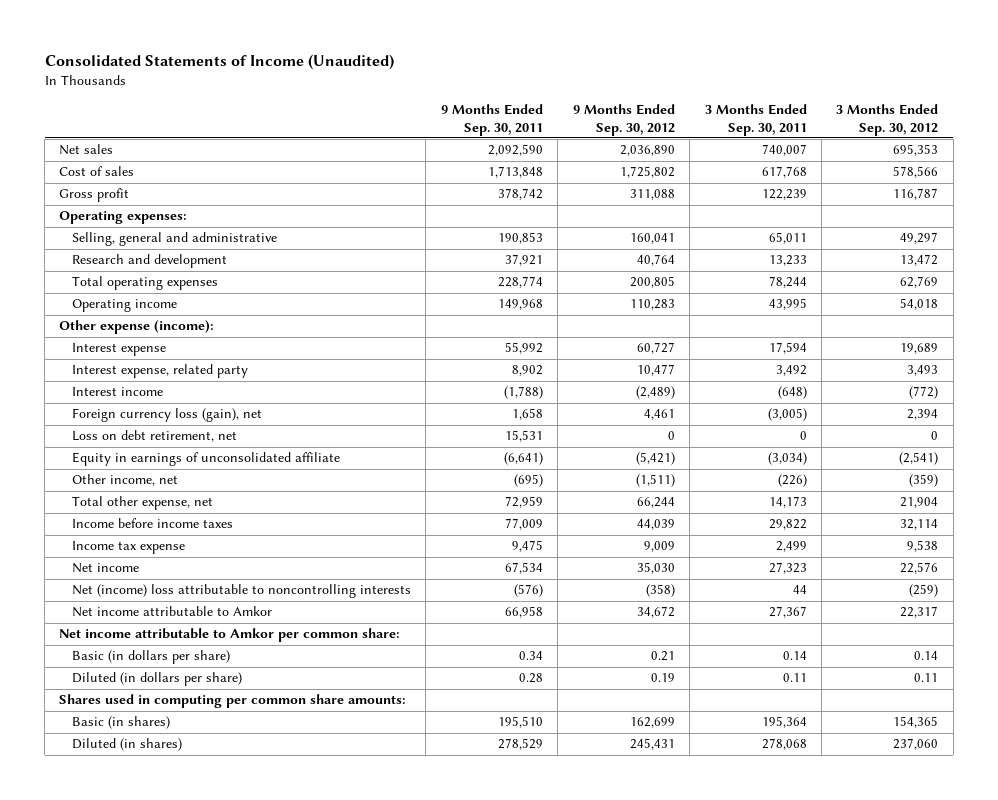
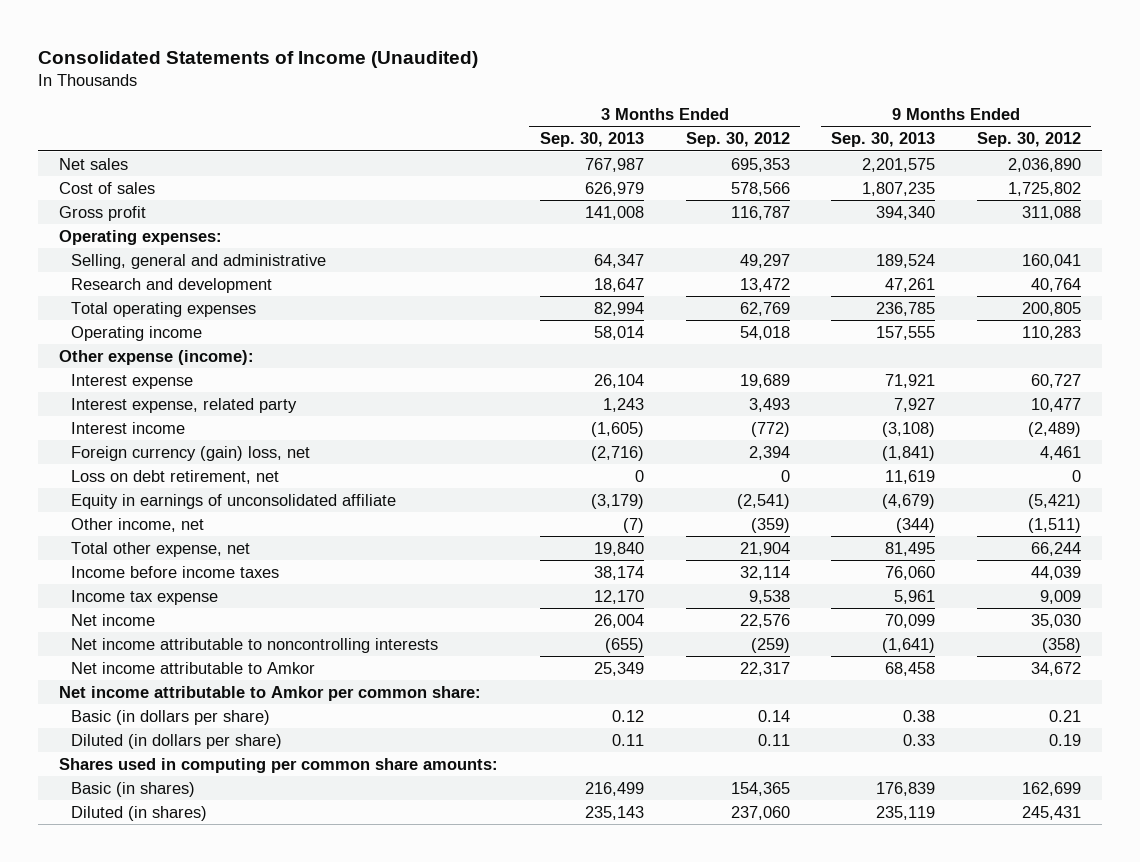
[440,104,543,136] 9 Months Ended Sep. 30, 2011 -> none
[704,104,807,136] 3 Months Ended Sep. 30, 2011 -> none
none -> [539,132,644,148] Sep. 30, 2013
none -> [831,132,936,148] Sep. 30, 2013
[72,408,263,423] Foreign currency loss (gain), net -> [70,445,310,461] Foreign currency (gain) loss, net
[72,584,412,599] Net (income) loss attributable to noncontrolling interests -> [70,637,438,653] Net income attributable to noncontrolling interests

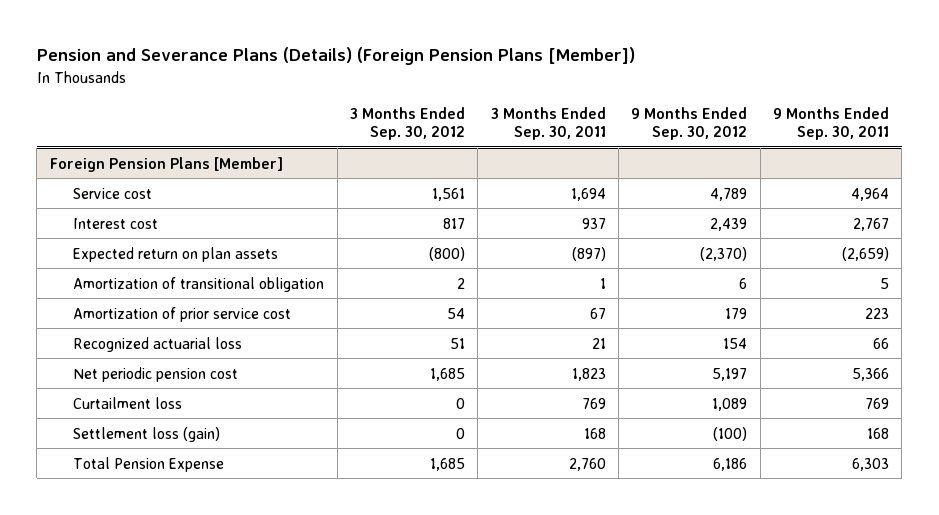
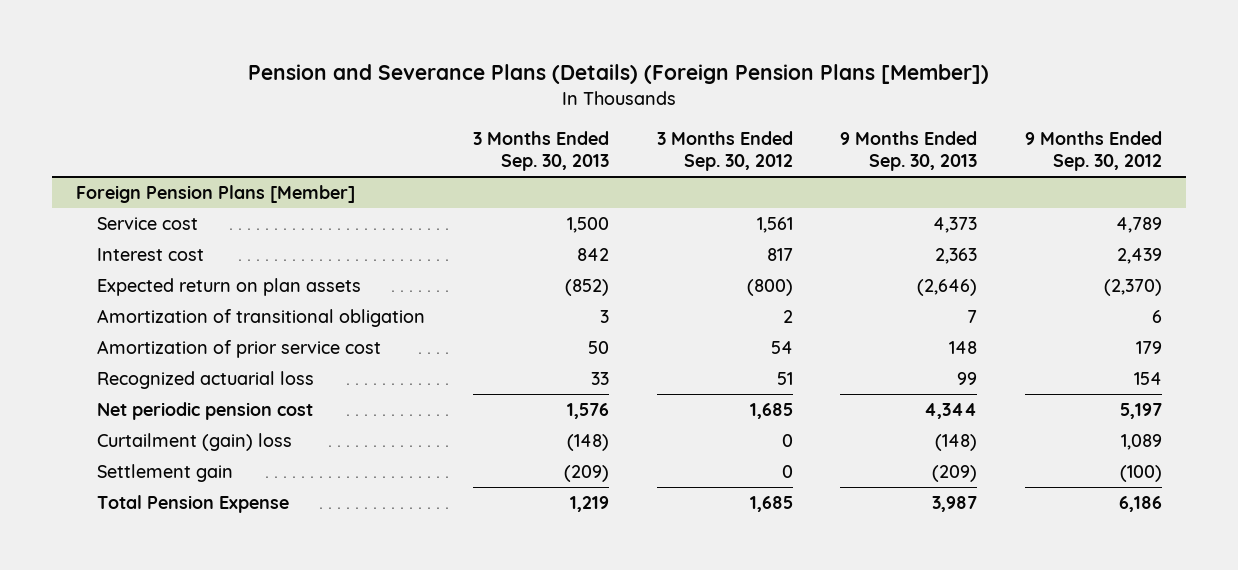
[490,106,606,141] 3 Months Ended Sep. 30, 2011 -> none
[772,106,889,141] 9 Months Ended Sep. 30, 2011 -> none
none -> [472,131,609,171] 3 Months Ended Sep. 30, 2013
none -> [840,131,978,171] 9 Months Ended Sep. 30, 2013
[73,396,183,409] Curtailment loss -> [97,432,293,451] Curtailment (gain) loss
[73,426,221,442] Settlement loss (gain) -> [97,463,234,482] Settlement gain

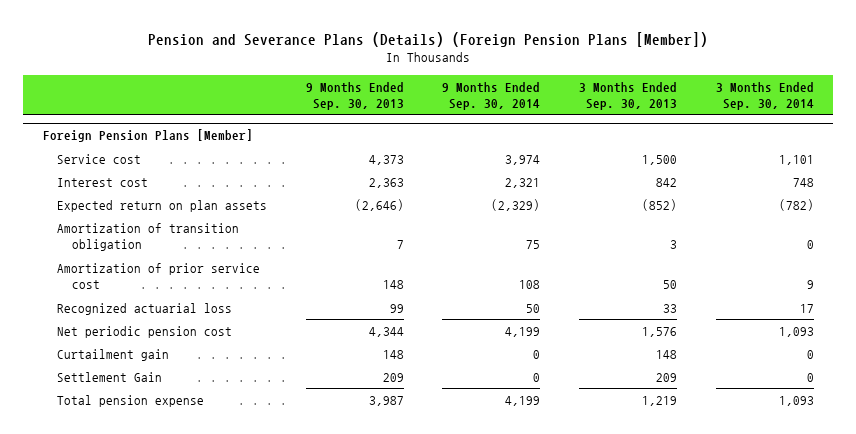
[656,131,793,171] 3 Months Ended Sep. 30, 2012 -> none
[1024,131,1162,171] 9 Months Ended Sep. 30, 2012 -> none
none -> [442,81,541,110] 9 Months Ended Sep. 30, 2014
none -> [715,81,814,110] 3 Months Ended Sep. 30, 2014
[97,308,426,327] Amortization of transitional obligation -> [57,222,240,252] Amortization of transition obligation
[97,432,293,451] Curtailment (gain) loss -> [57,348,170,361] Curtailment gain
[566,433,609,451] (148) -> [655,349,677,359] 148
[935,433,978,451] (148) -> [382,349,404,359] 148
[97,463,234,482] Settlement gain -> [57,371,163,382] Settlement Gain
[563,464,609,482] (209) -> [655,372,677,382] 209
[932,464,978,482] (209) -> [382,372,404,382] 209
[97,494,290,513] Total Pension Expense -> [57,394,205,407] Total pension expense

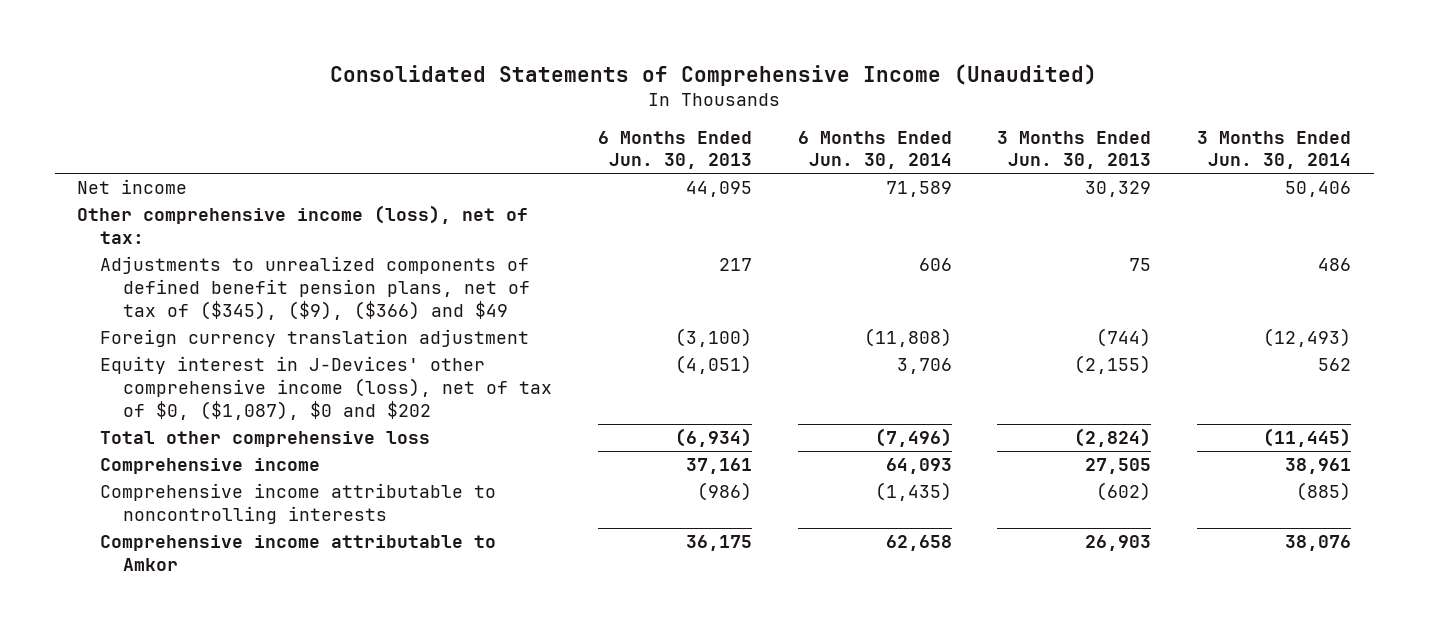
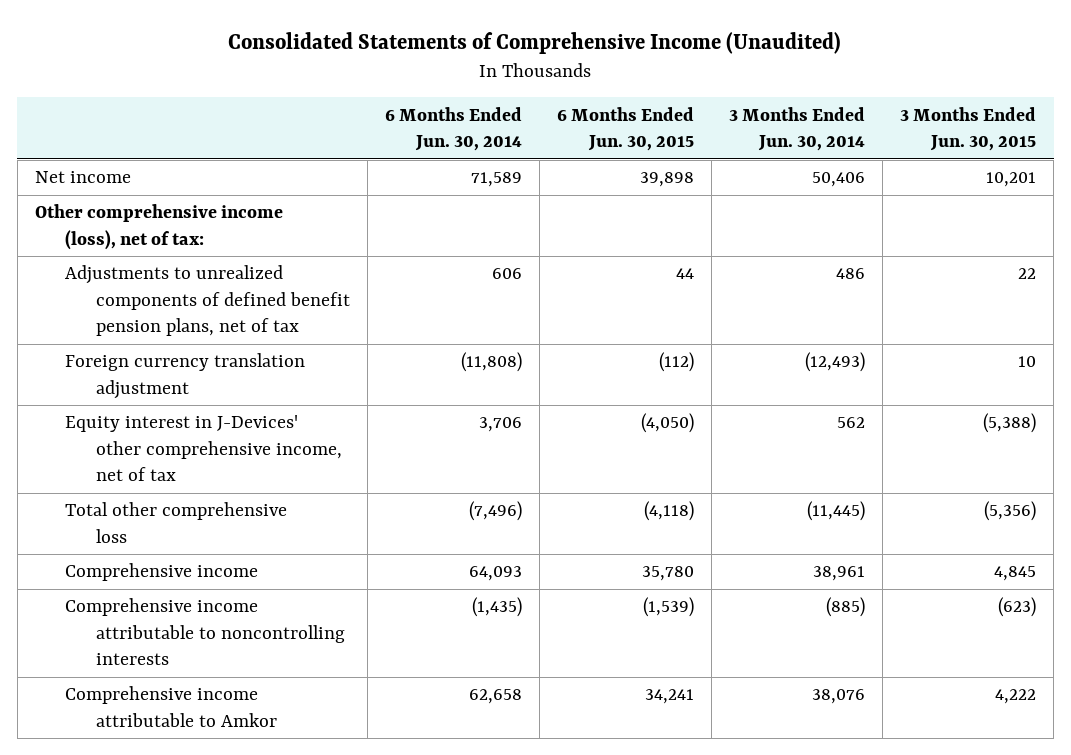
[597,130,752,170] 6 Months Ended Jun. 30, 2013 -> none
[997,130,1152,170] 3 Months Ended Jun. 30, 2013 -> none
none -> [556,106,694,152] 6 Months Ended Jun. 30, 2015
none -> [899,106,1036,152] 3 Months Ended Jun. 30, 2015
[100,255,531,320] Adjustments to unrealized components of defined benefit pension plans, net of tax of ($345), ($9), ($366) and $49 -> [65,265,350,337] Adjustments to unrealized components of defined benefit pension plans, net of tax
[100,355,553,420] Equity interest in J-Devices' other comprehensive income (loss), net of tax of $0, ($1,087), $0 and $202 -> [65,415,342,482] Equity interest in J-Devices' other comprehensive income, net of tax

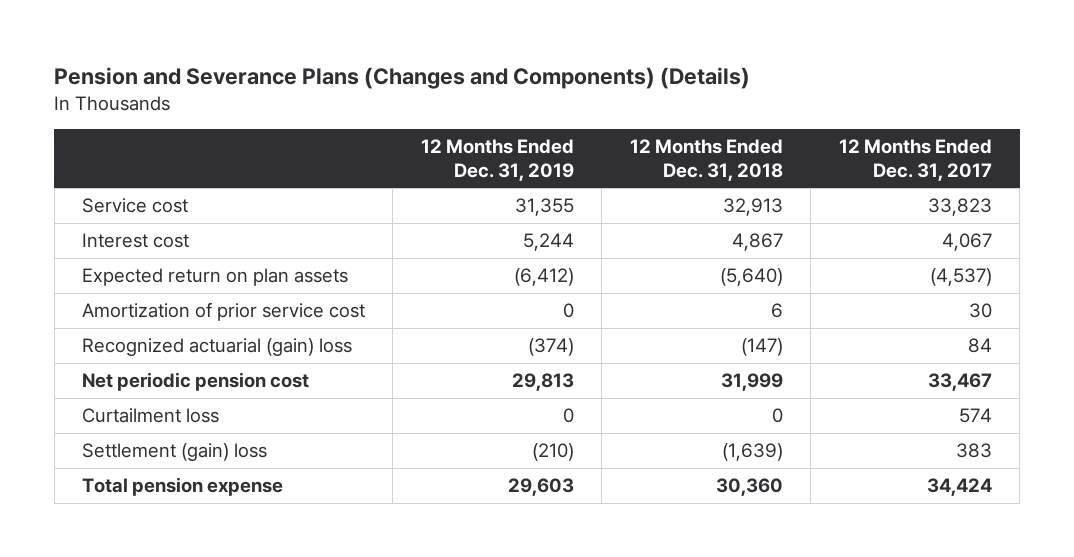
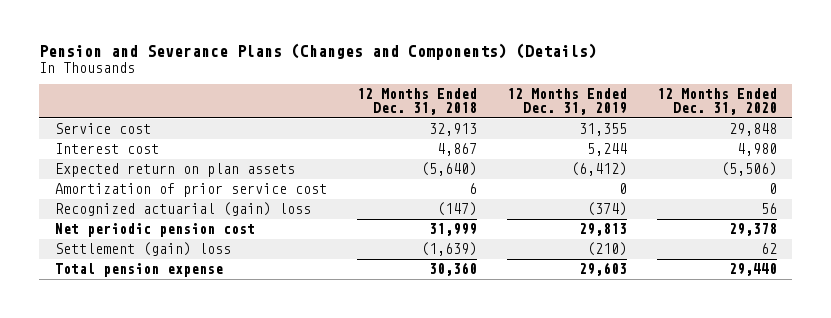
[838,138,992,181] 12 Months Ended Dec. 31, 2017 -> none
none -> [656,88,777,116] 12 Months Ended Dec. 31, 2020
[82,408,220,424] Curtailment loss -> none

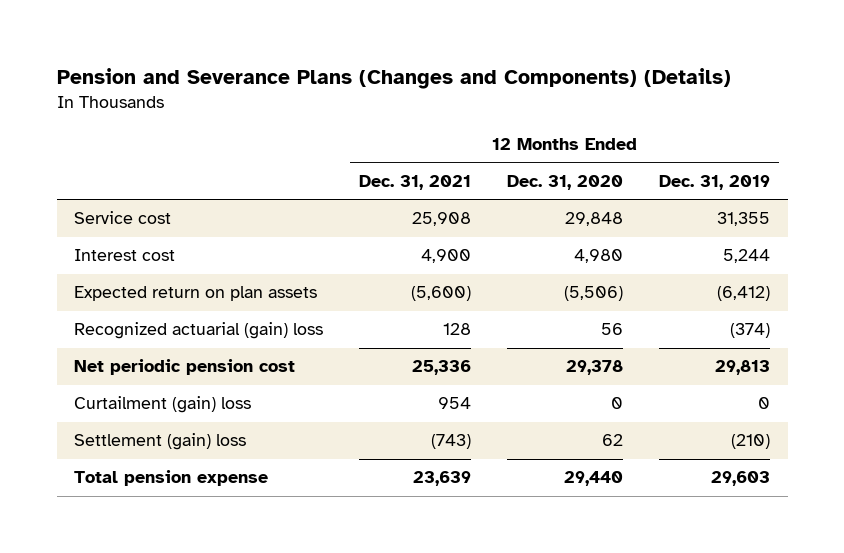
[356,88,477,116] 12 Months Ended Dec. 31, 2018 -> none
none -> [359,174,472,190] Dec. 31, 2021
[54,183,327,198] Amortization of prior service cost -> none
none -> [74,396,252,414] Curtailment (gain) loss

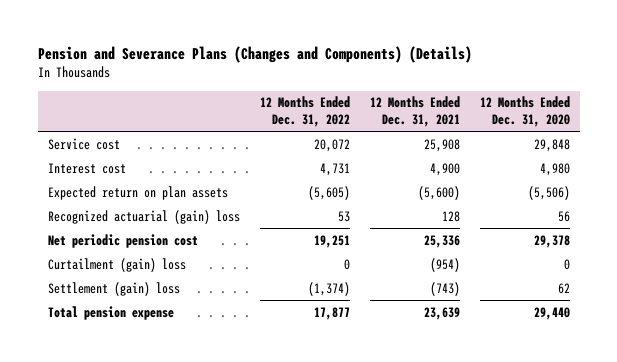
[658,174,770,190] Dec. 31, 2019 -> none
none -> [259,96,350,128] 12 Months Ended Dec. 31, 2022
[438,397,472,410] 954 -> [429,257,460,272] (954)

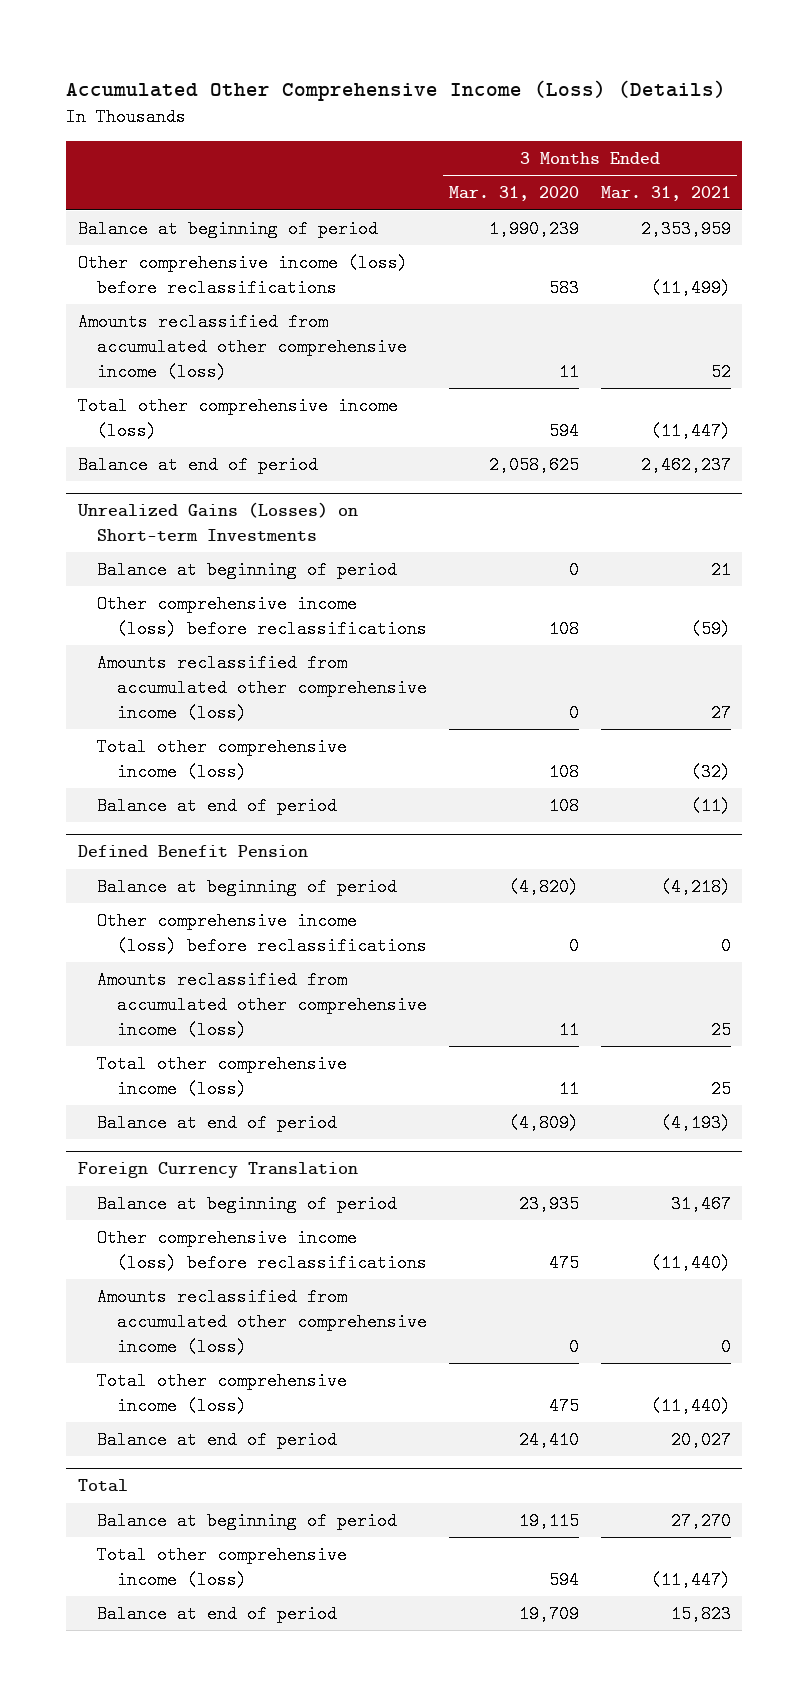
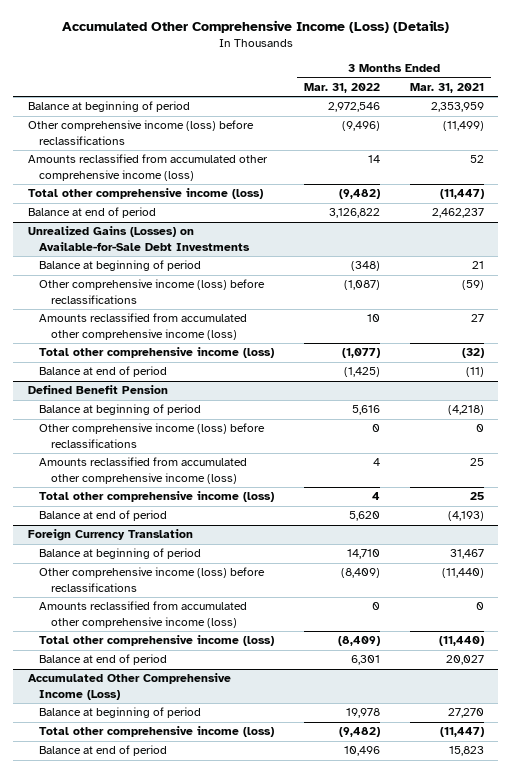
[449,186,580,202] Mar. 31, 2020 -> none
none -> [304,82,381,93] Mar. 31, 2022
[76,502,358,542] Unrealized Gains (Losses) on Short-term Investments -> [27,226,251,251] Unrealized Gains (Losses) on Available-for-Sale Debt Investments
[77,1479,128,1493] Total -> [27,673,231,700] Accumulated Other Comprehensive Income (Loss)

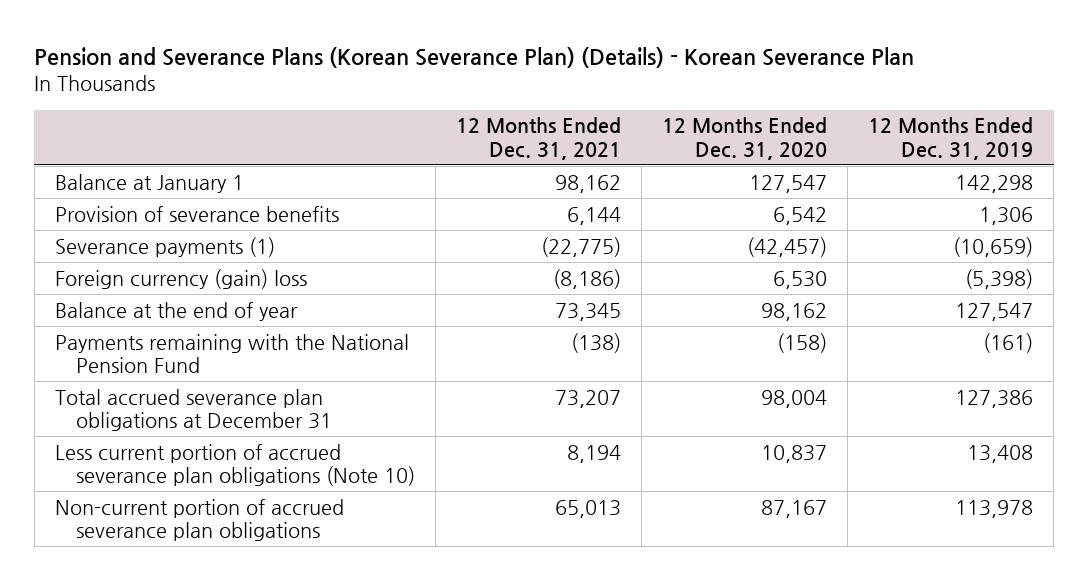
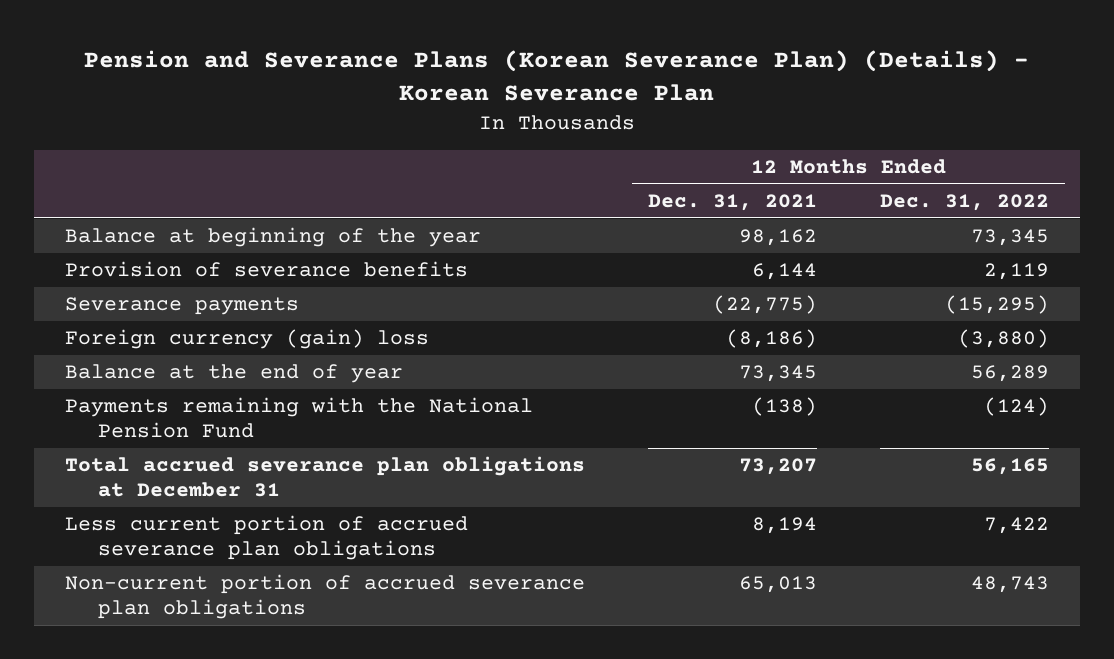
[661,117,827,160] 12 Months Ended Dec. 31, 2020 -> none
[868,117,1034,160] 12 Months Ended Dec. 31, 2019 -> none
none -> [879,193,1049,211] Dec. 31, 2022
[55,173,245,193] Balance at January 1 -> [65,227,482,248] Balance at beginning of the year
[55,236,276,257] Severance payments (1) -> [65,297,300,316] Severance payments
[55,443,415,487] Less current portion of accrued severance plan obligations (Note 10) -> [65,515,469,561] Less current portion of accrued severance plan obligations

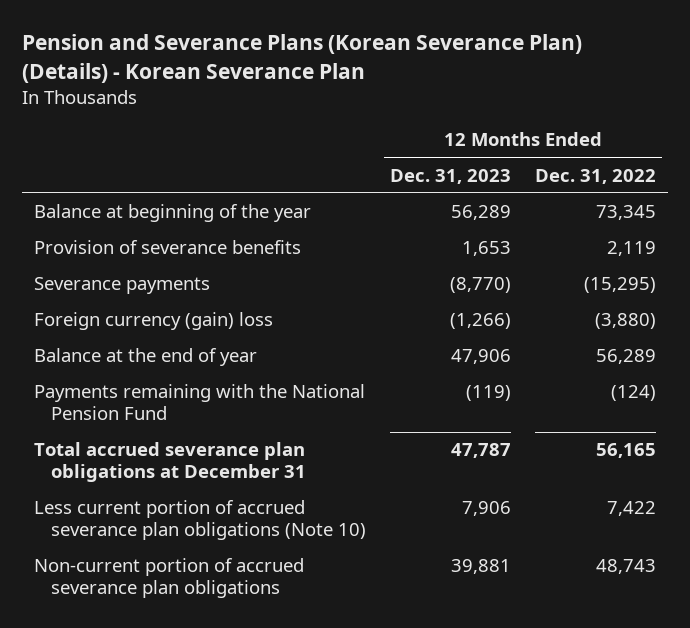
[648,193,818,211] Dec. 31, 2021 -> none
none -> [390,168,512,184] Dec. 31, 2023
[65,515,469,561] Less current portion of accrued severance plan obligations -> [33,500,367,541] Less current portion of accrued severance plan obligations (Note 10)

